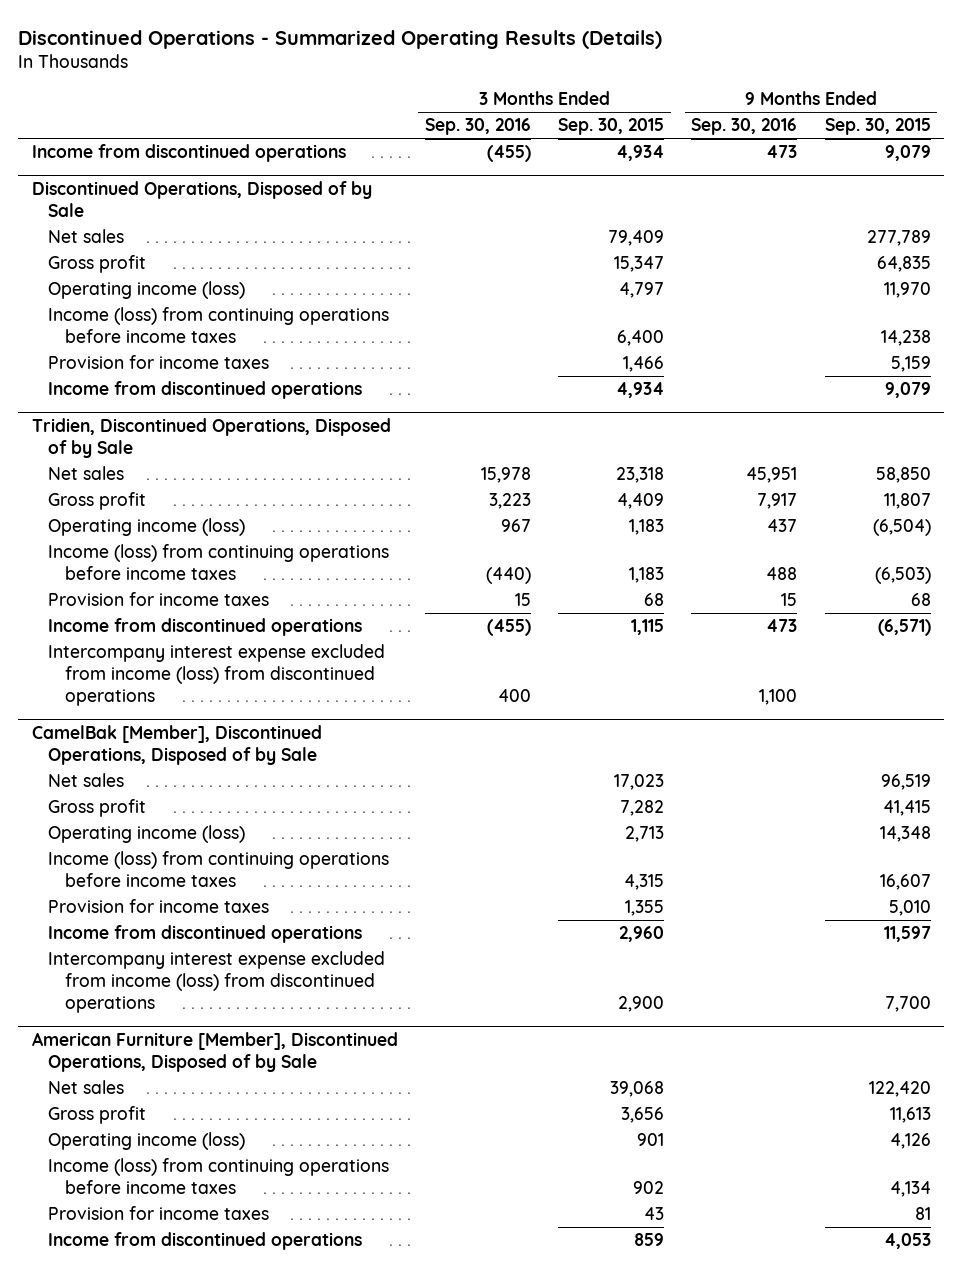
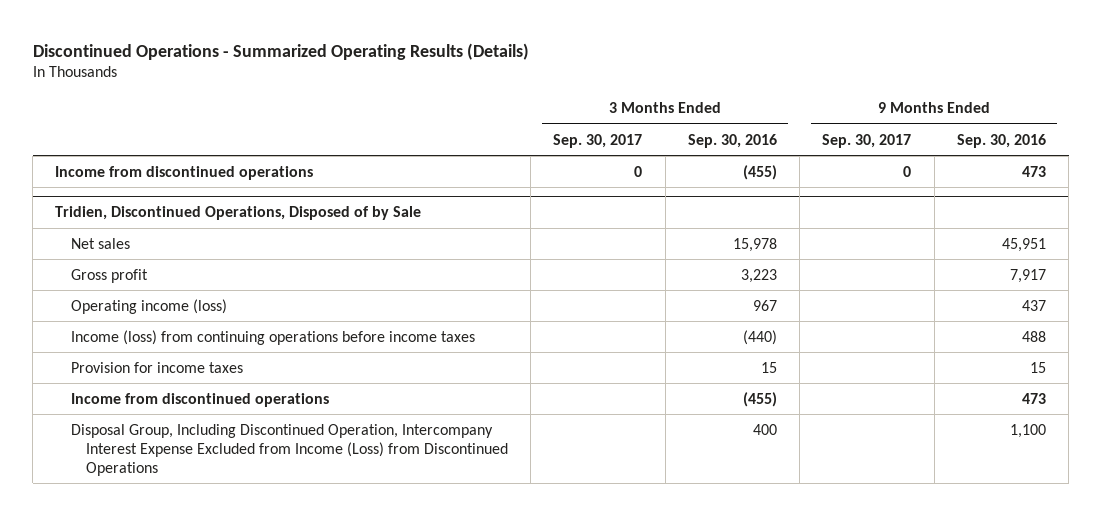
[558,118,665,136] Sep. 30, 2015 -> none
[824,118,931,136] Sep. 30, 2015 -> none
none -> [553,133,643,148] Sep. 30, 2017
none -> [822,133,912,148] Sep. 30, 2017
[31,181,372,218] Discontinued Operations, Disposed of by Sale -> none
[48,229,125,244] Net sales -> none
[48,255,147,274] Gross profit -> none
[48,281,246,300] Operating income (loss) -> none
[48,307,390,344] Income (loss) from continuing operations before income taxes -> none
[48,355,270,370] Provision for income taxes -> none
[48,381,363,400] Income from discontinued operations -> none
[31,725,322,766] CamelBak [Member], Discontinued Operations, Disposed of by Sale -> none
[48,773,125,788] Net sales -> none
[48,799,147,818] Gross profit -> none
[48,825,246,844] Operating income (loss) -> none
[48,851,390,888] Income (loss) from continuing operations before income taxes -> none
[48,899,270,914] Provision for income taxes -> none
[48,925,363,944] Income from discontinued operations -> none
[48,951,386,1014] Intercompany interest expense excluded from income (loss) from discontinued operations -> none
[31,1032,398,1073] American Furniture [Member], Discontinued Operations, Disposed of by Sale -> none
[48,1080,125,1095] Net sales -> none
[48,1106,147,1125] Gross profit -> none
[48,1132,246,1151] Operating income (loss) -> none
[48,1158,390,1195] Income (loss) from continuing operations before income taxes -> none
[48,1206,270,1221] Provision for income taxes -> none
[48,1232,363,1251] Income from discontinued operations -> none
[48,644,386,707] Intercompany interest expense excluded from income (loss) from discontinued operations -> [70,423,508,476] Disposal Group, Including Discontinued Operation, Intercompany Interest Expense Excluded from Income (Loss) from Discontinued Operations

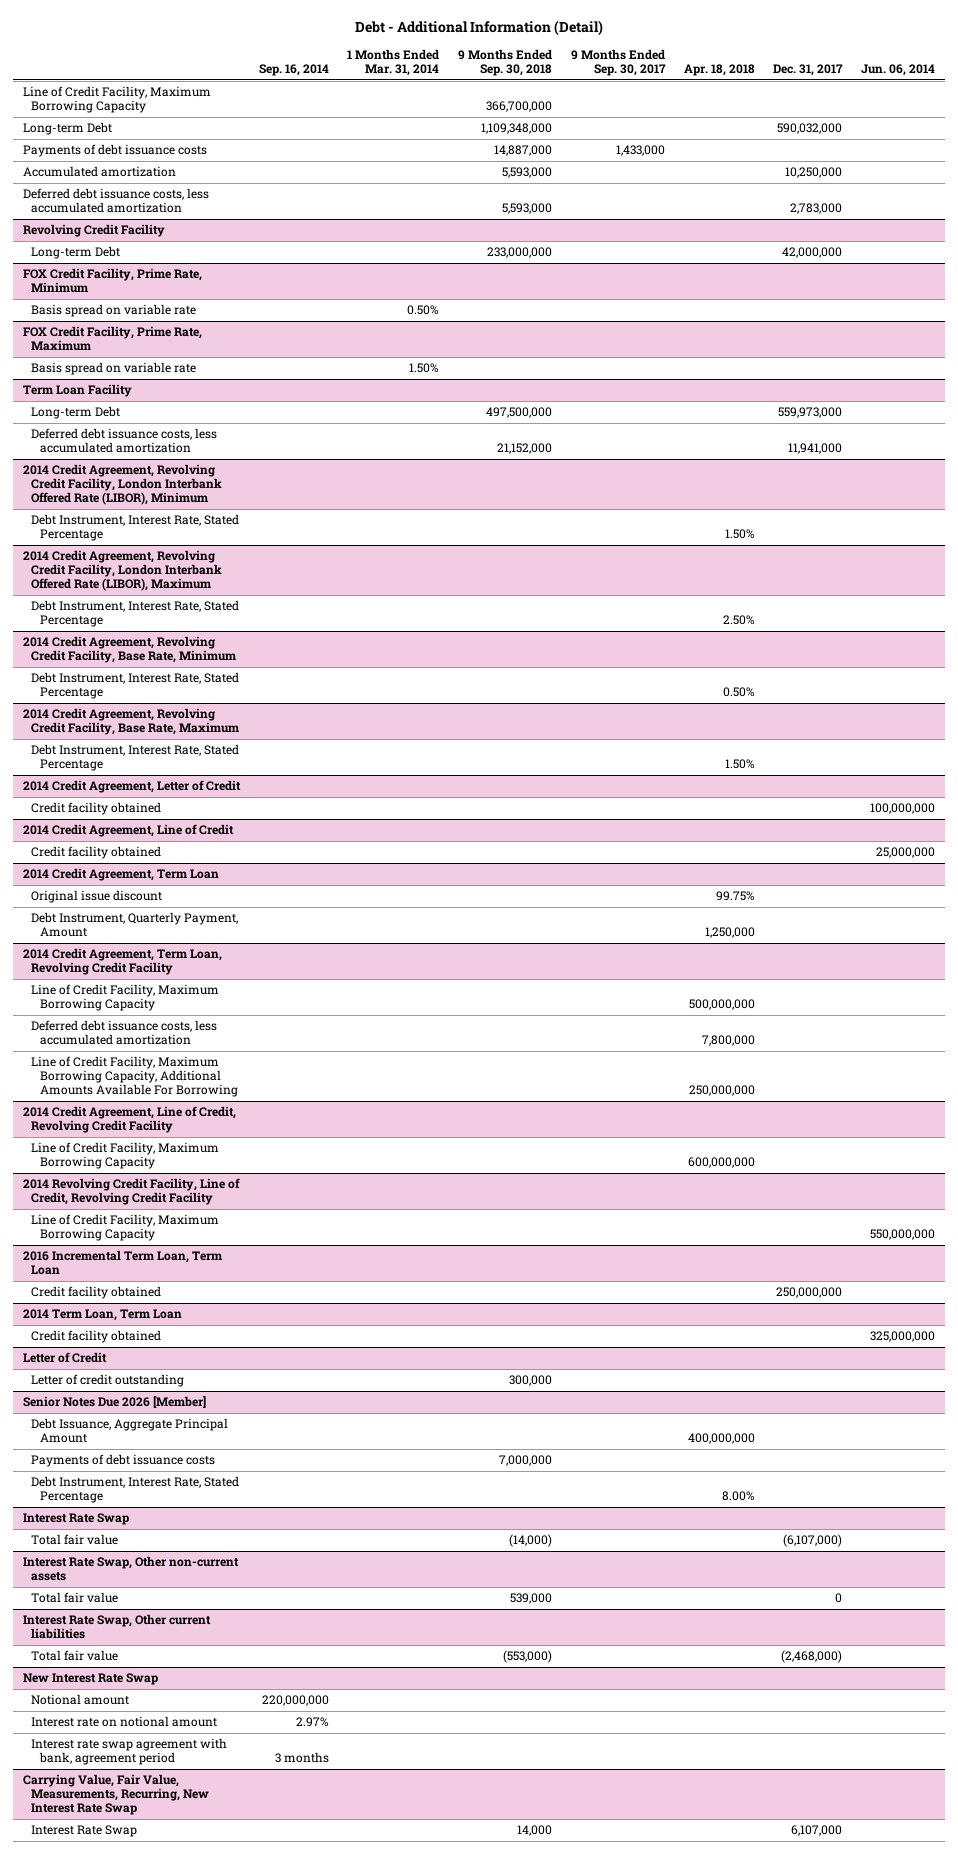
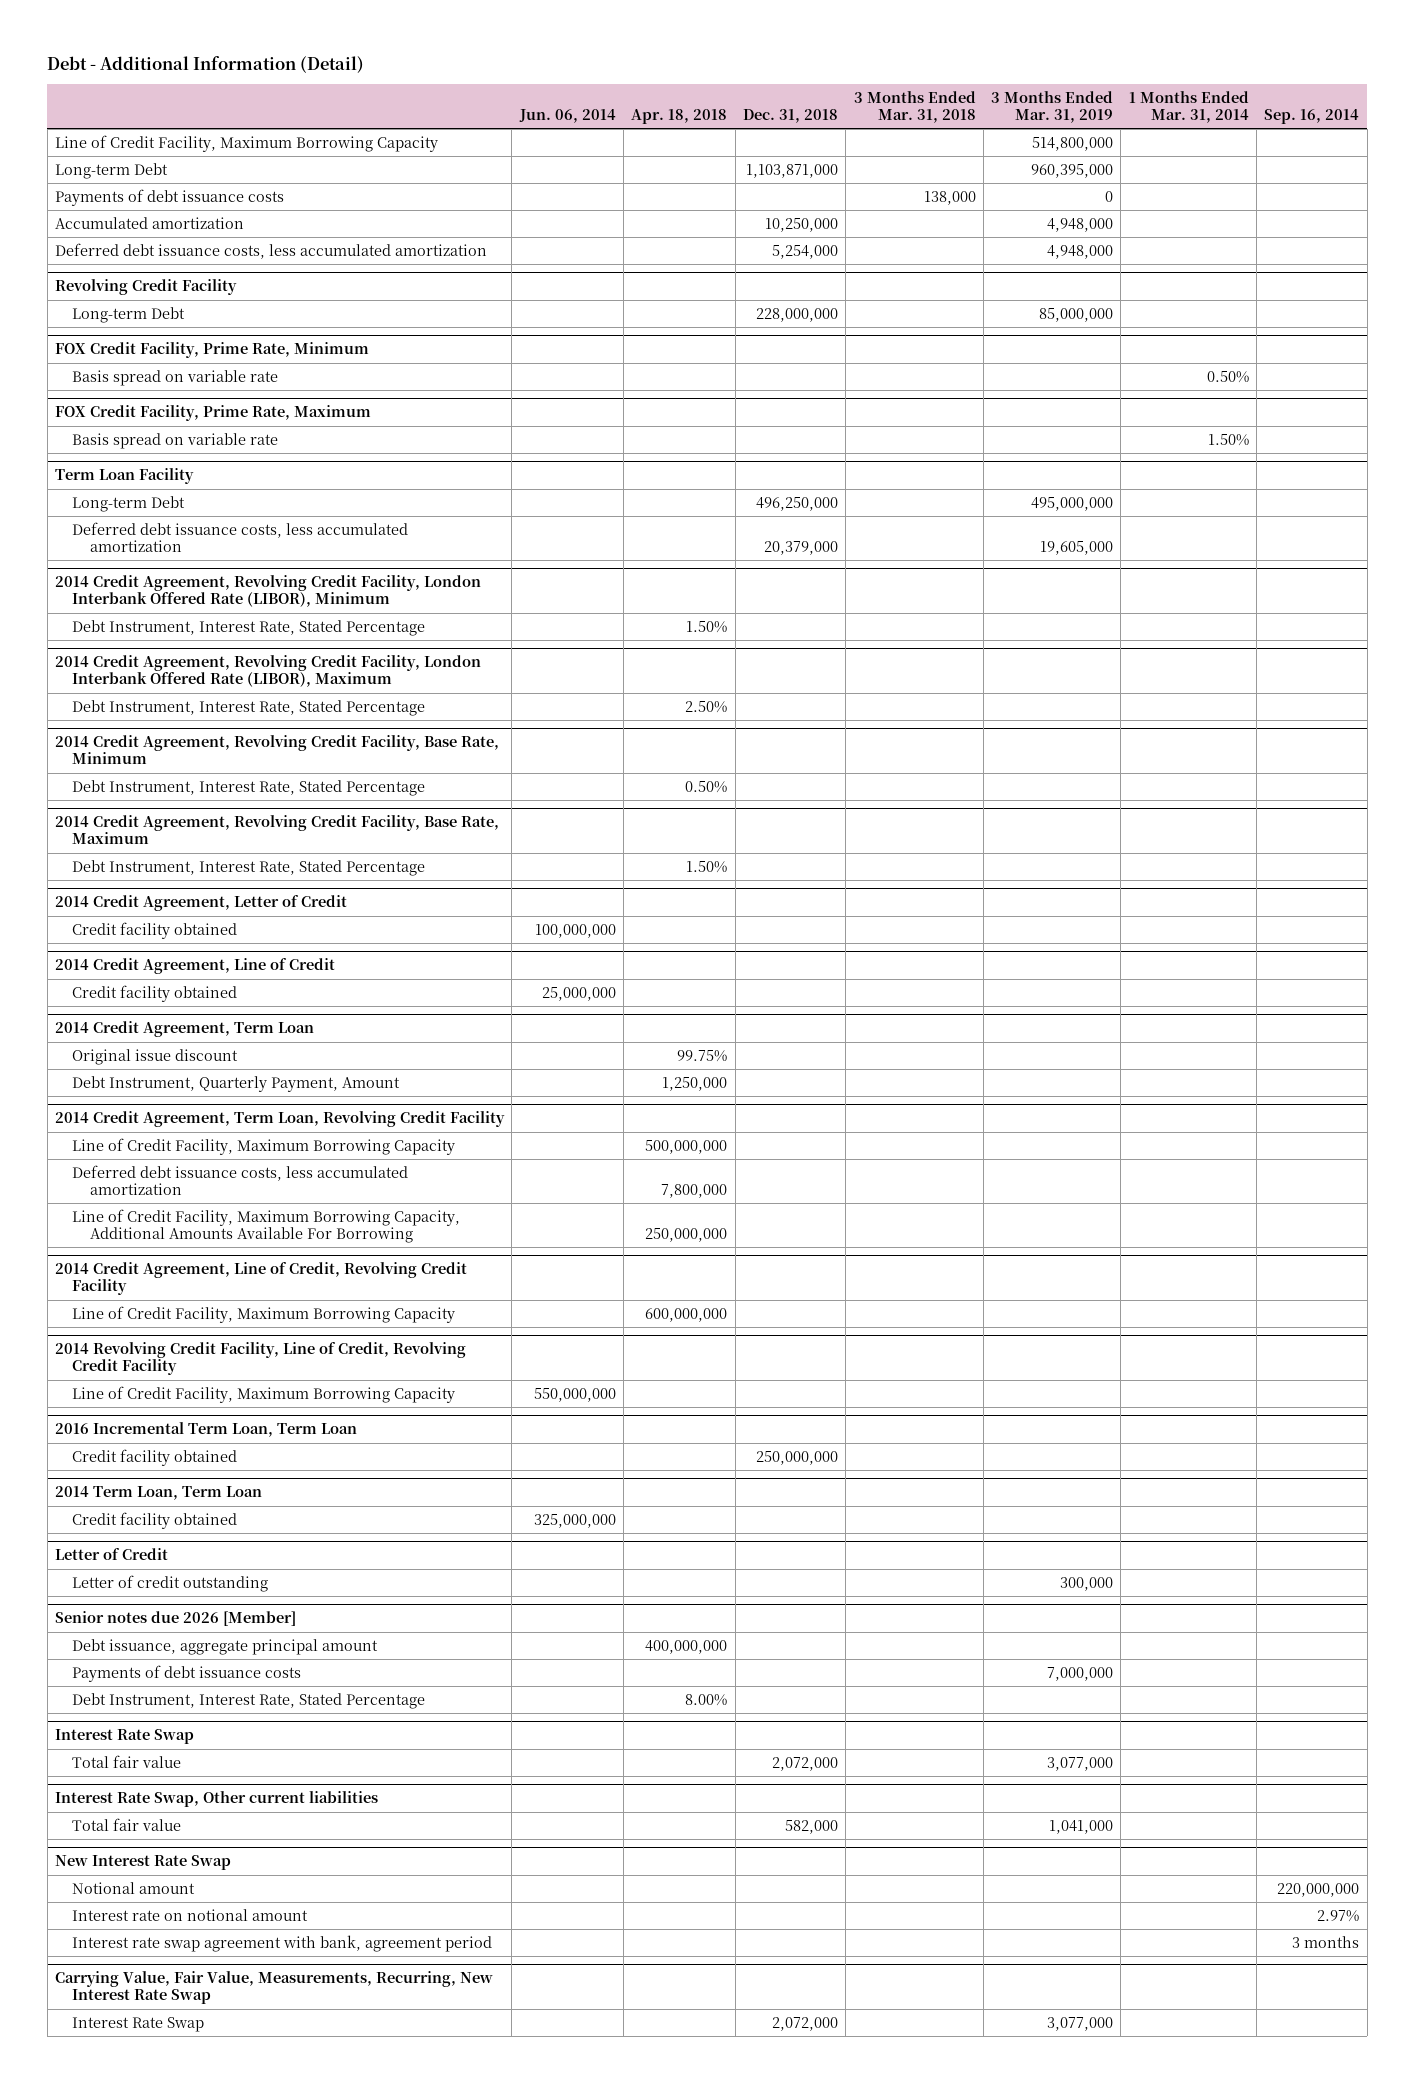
[458,49,553,77] 9 Months Ended Sep. 30, 2018 -> none
[570,49,666,77] 9 Months Ended Sep. 30, 2017 -> none
[773,64,844,77] Dec. 31, 2017 -> none
none -> [742,109,838,124] Dec. 31, 2018
none -> [853,91,976,124] 3 Months Ended Mar. 31, 2018
none -> [991,91,1114,124] 3 Months Ended Mar. 31, 2019
[22,1396,206,1409] Senior Notes Due 2026 [Member] -> [55,1611,297,1627] Senior notes due 2026 [Member]
[31,1418,229,1444] Debt Issuance, Aggregate Principal Amount -> [72,1638,379,1655] Debt issuance, aggregate principal amount
[22,1556,239,1582] Interest Rate Swap, Other non-current assets -> none
[31,1592,119,1604] Total fair value -> none

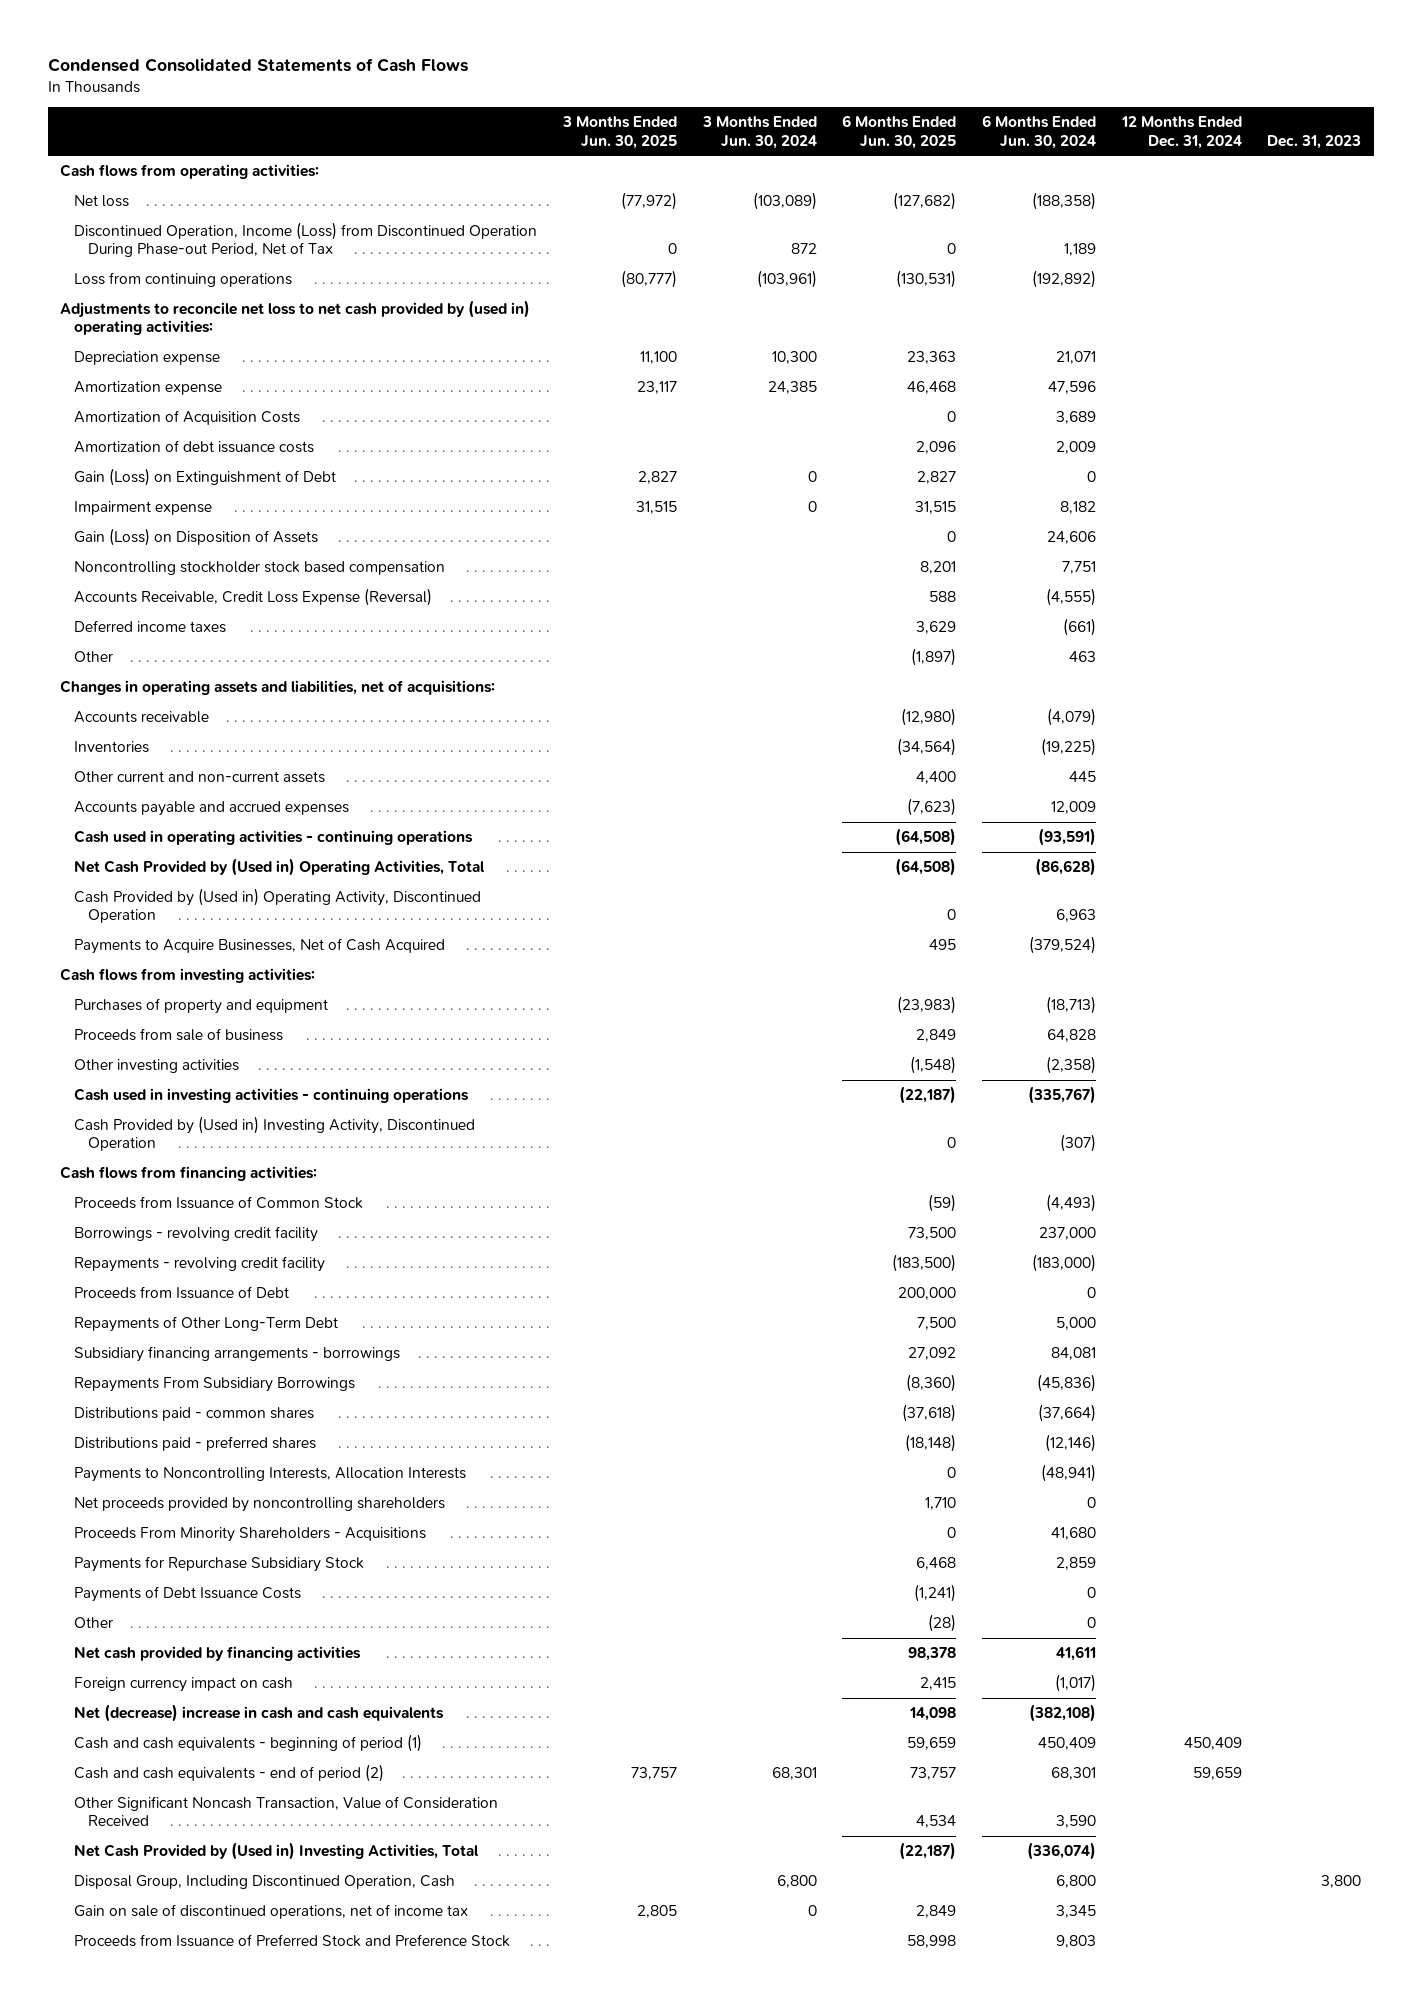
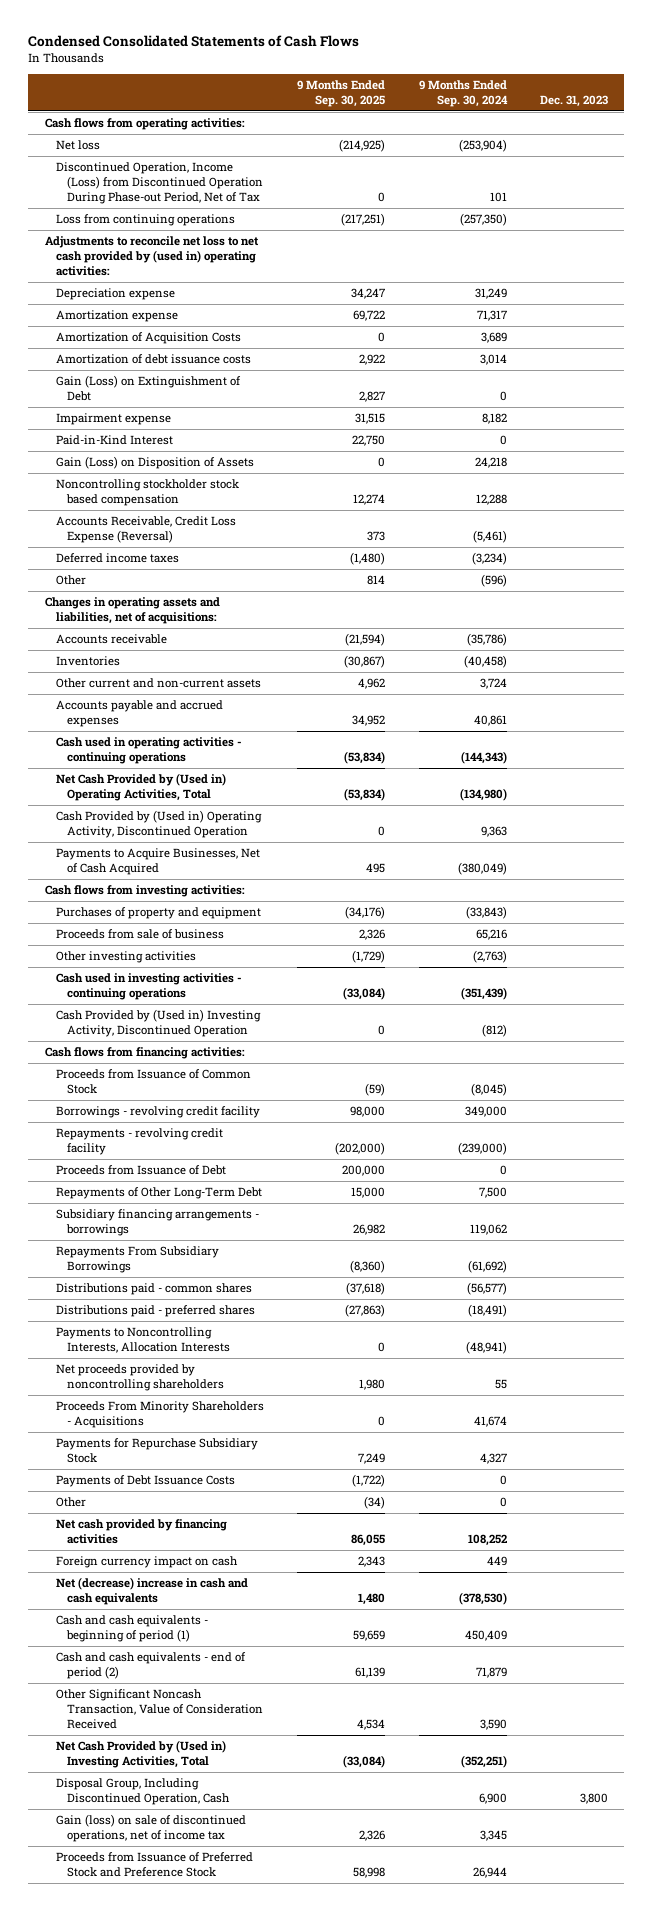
[562,116,678,149] 3 Months Ended Jun. 30, 2025 -> none
[701,116,817,149] 3 Months Ended Jun. 30, 2024 -> none
[842,115,957,149] 6 Months Ended Jun. 30, 2025 -> none
[982,115,1097,149] 6 Months Ended Jun. 30, 2024 -> none
[1120,116,1242,149] 12 Months Ended Dec. 31, 2024 -> none
none -> [297,79,386,107] 9 Months Ended Sep. 30, 2025
none -> [418,79,508,107] 9 Months Ended Sep. 30, 2024
none -> [55,435,173,446] Paid-in-Kind Interest
[74,1904,469,1920] Gain on sale of discontinued operations, net of income tax -> [55,1814,246,1843] Gain (loss) on sale of discontinued operations, net of income tax

